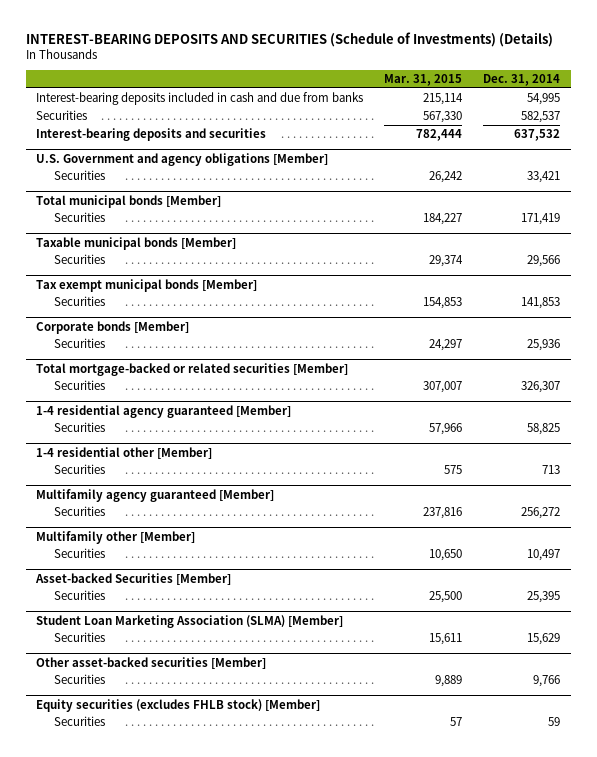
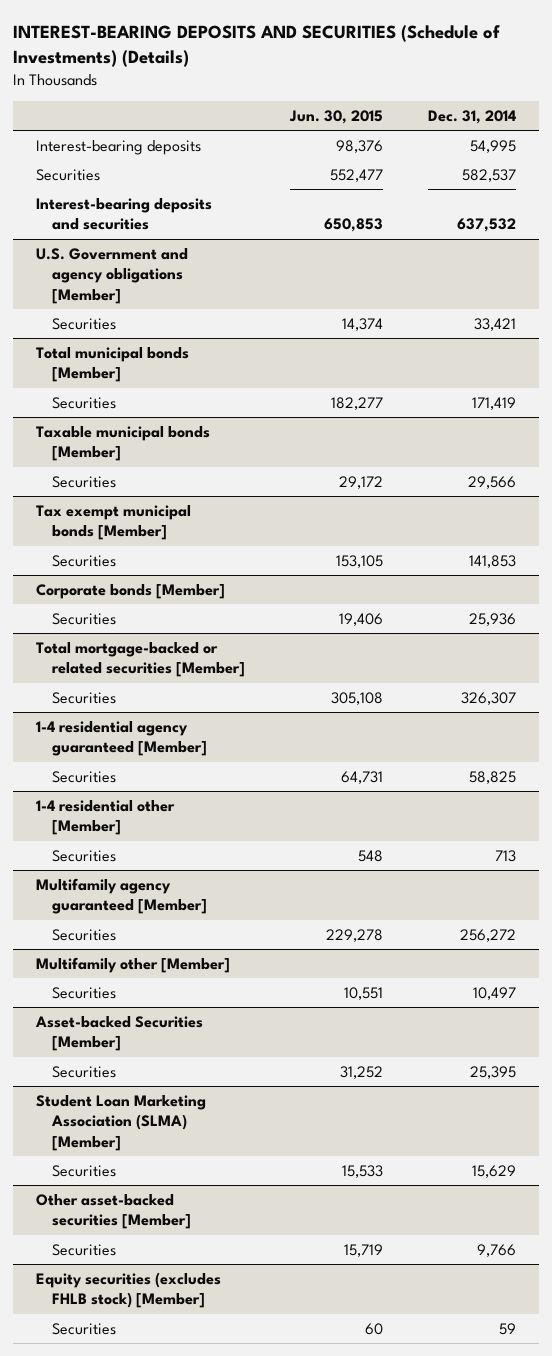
[384,74,463,87] Mar. 31, 2015 -> none
none -> [289,109,384,124] Jun. 30, 2015
[36,91,364,105] Interest-bearing deposits included in cash and due from banks -> [35,139,201,155] Interest-bearing deposits

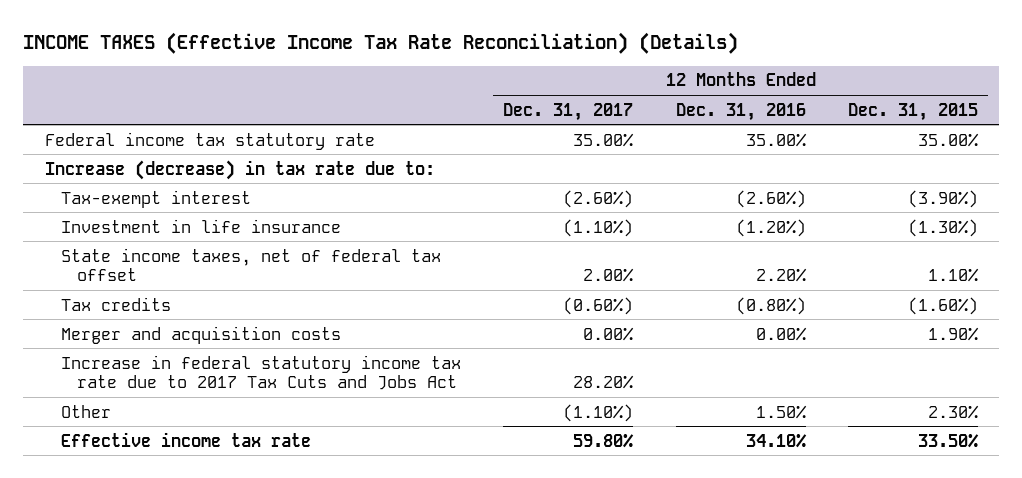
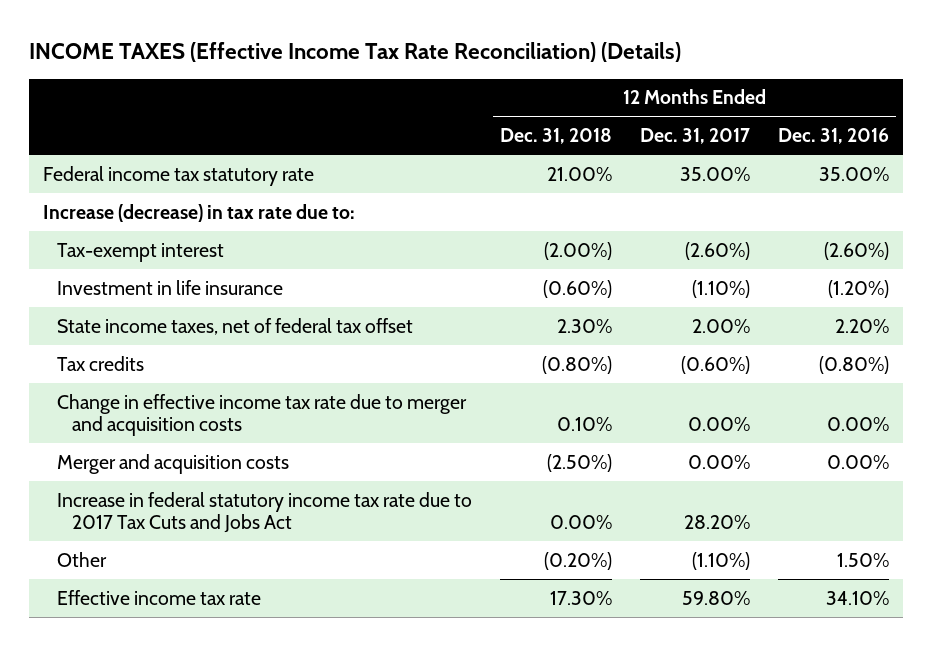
[847,102,978,121] Dec. 31, 2015 -> none
none -> [500,128,613,145] Dec. 31, 2018
none -> [57,393,468,437] Change in effective income tax rate due to merger and acquisition costs

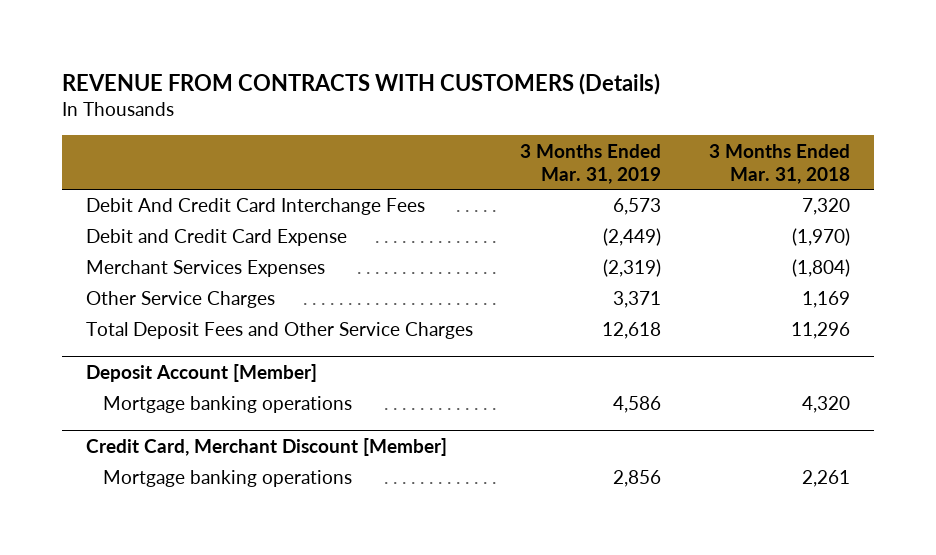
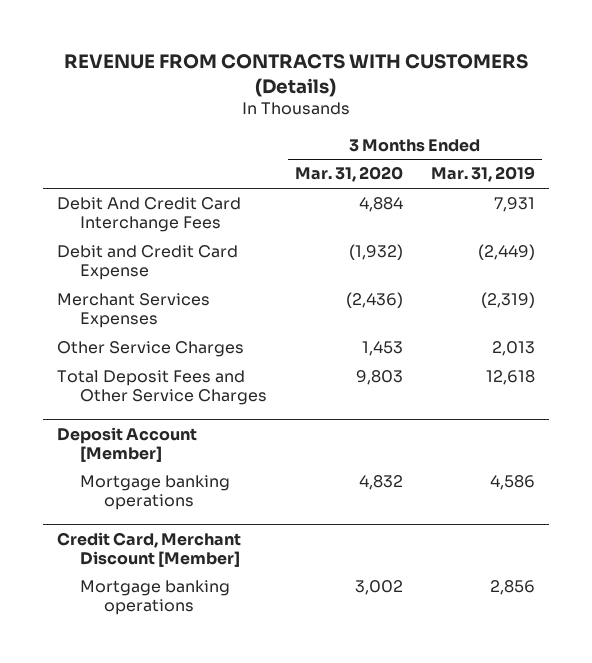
[709,143,851,184] 3 Months Ended Mar. 31, 2018 -> none
none -> [295,166,404,183] Mar. 31, 2020
[613,198,662,216] 6,573 -> [493,197,535,213] 7,931
[613,291,662,309] 3,371 -> [491,341,535,357] 2,013

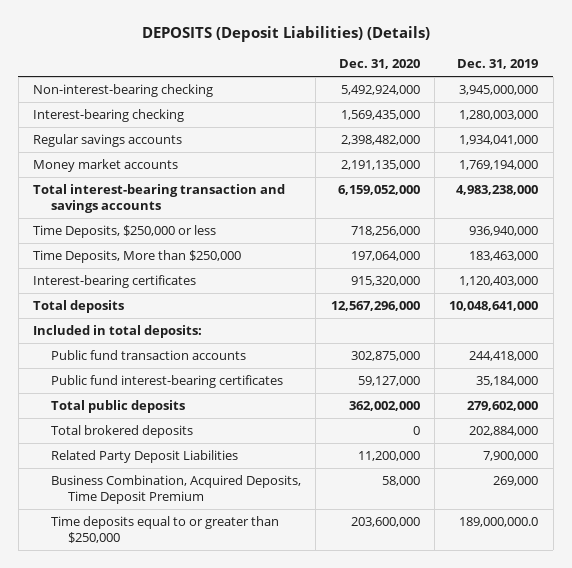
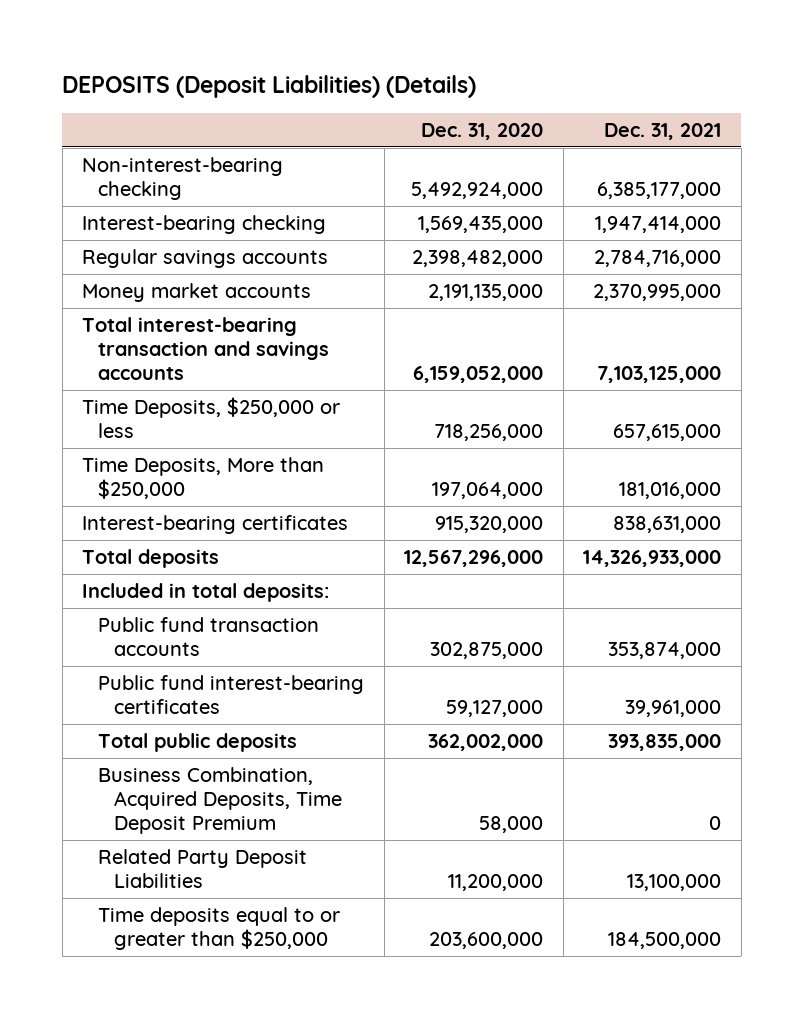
[457,59,539,70] Dec. 31, 2019 -> none
none -> [604,122,722,140] Dec. 31, 2021
[50,425,193,439] Total brokered deposits -> none
[50,450,238,464] Related Party Deposit Liabilities -> [98,849,308,889] Related Party Deposit Liabilities

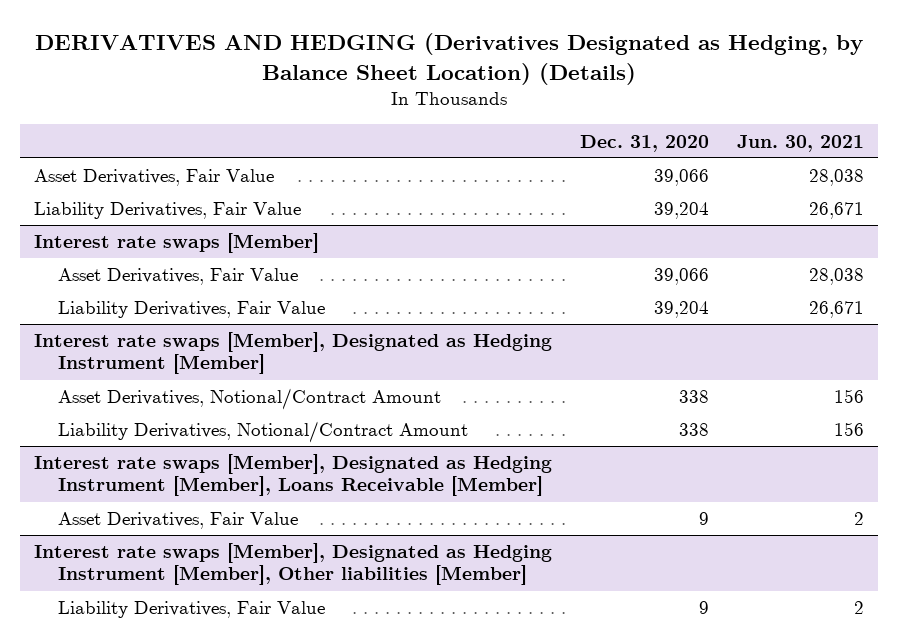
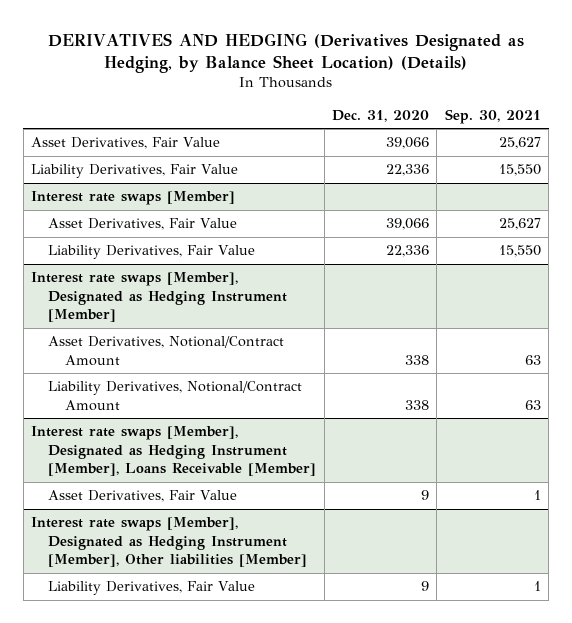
[736,134,864,152] Jun. 30, 2021 -> none
none -> [444,109,541,125] Sep. 30, 2021
[653,202,709,220] 39,204 -> [386,164,430,177] 22,336
[653,301,709,319] 39,204 -> [386,245,430,258] 22,336

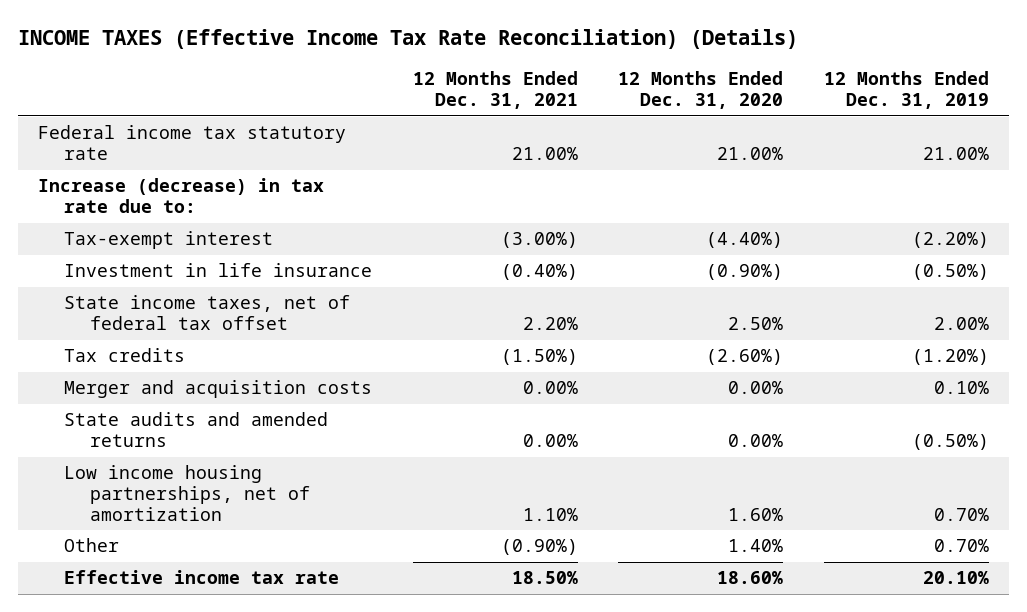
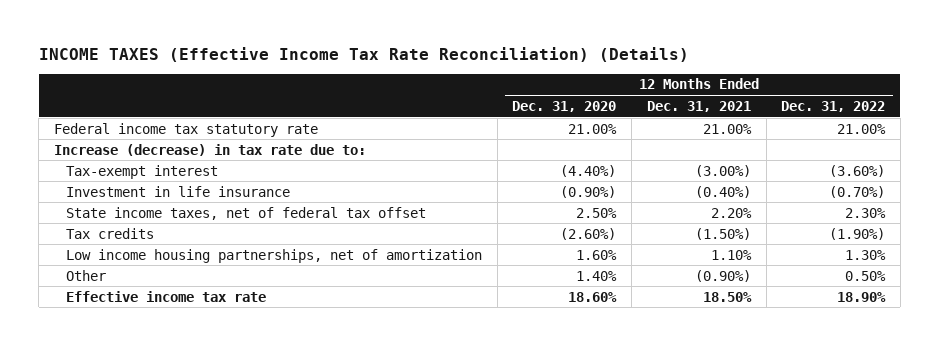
[824,71,990,110] 12 Months Ended Dec. 31, 2019 -> none
none -> [781,100,886,112] Dec. 31, 2022
[63,380,372,399] Merger and acquisition costs -> none
[63,412,328,448] State audits and amended returns -> none

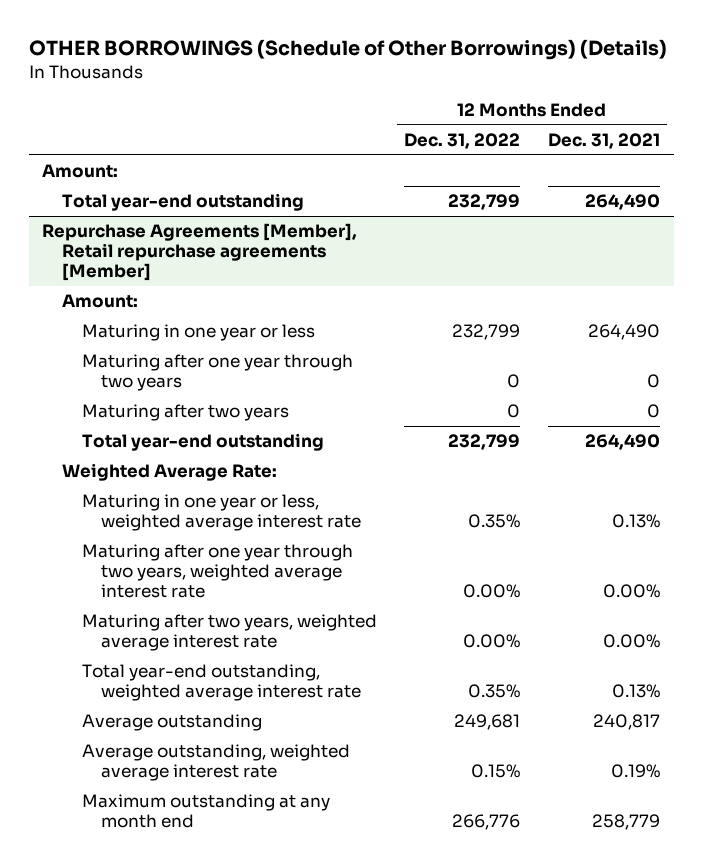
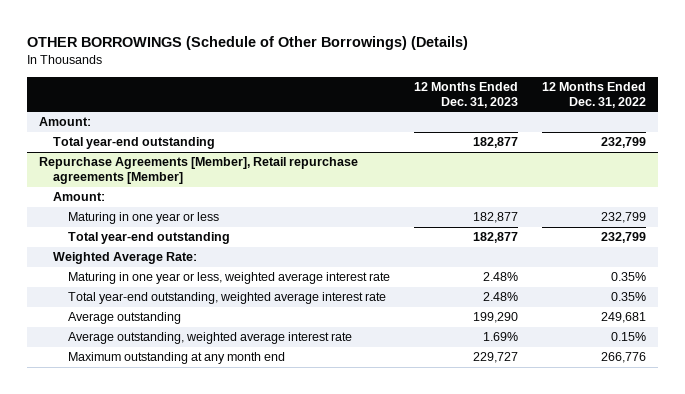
[548,132,661,149] Dec. 31, 2021 -> none
none -> [413,82,518,108] 12 Months Ended Dec. 31, 2023
[81,354,353,392] Maturing after one year through two years -> none
[81,404,289,422] Maturing after two years -> none
[81,544,353,599] Maturing after one year through two years, weighted average interest rate -> none
[81,614,377,652] Maturing after two years, weighted average interest rate -> none

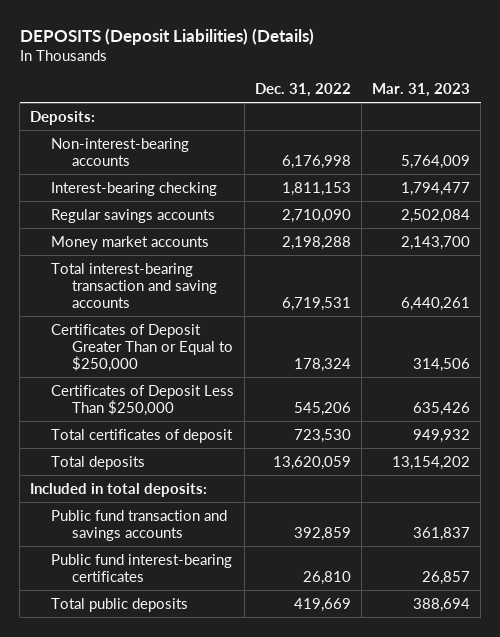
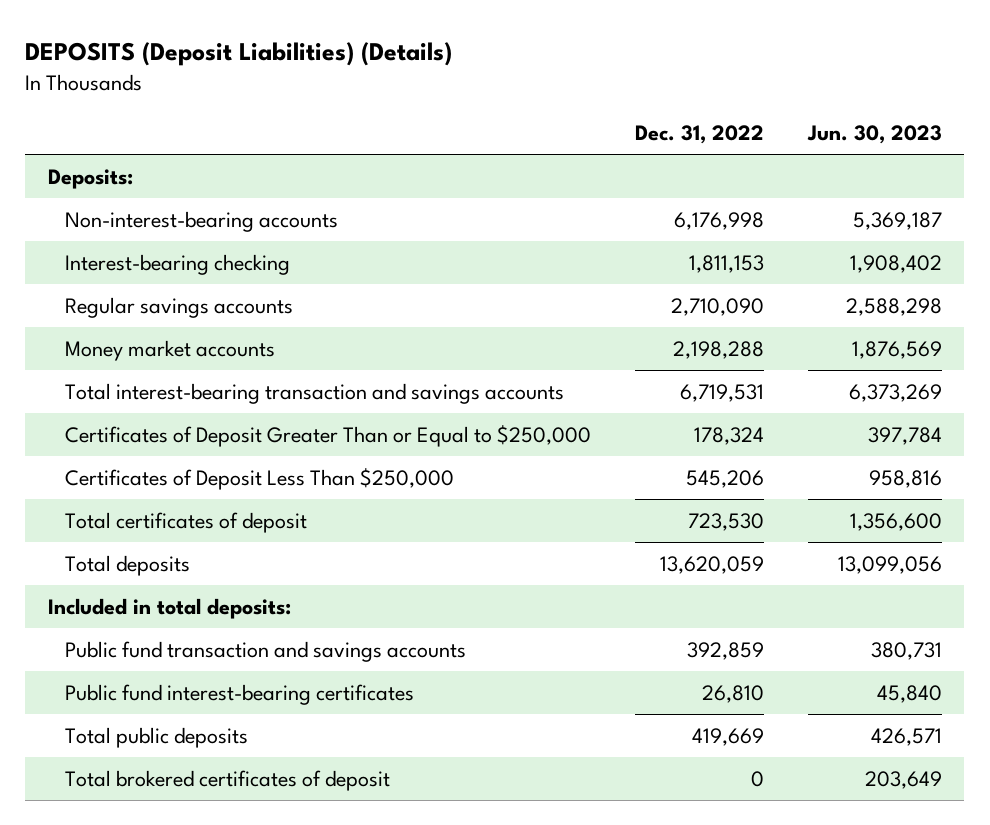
[372,83,471,98] Mar. 31, 2023 -> none
none -> [807,125,943,145] Jun. 30, 2023
[50,262,217,308] Total interest-bearing transaction and saving accounts -> [64,382,564,404] Total interest-bearing transaction and savings accounts
none -> [64,769,390,791] Total brokered certificates of deposit

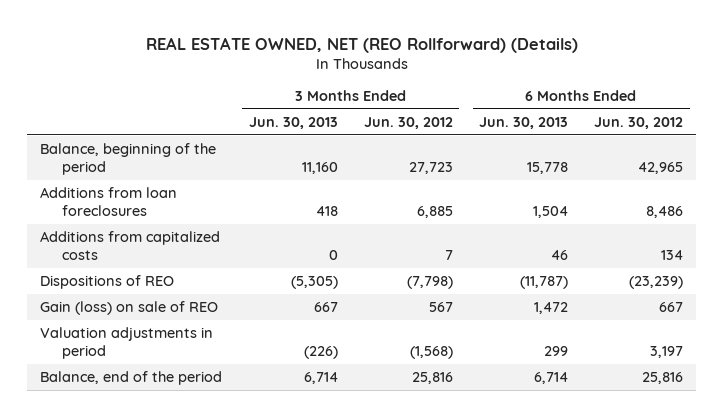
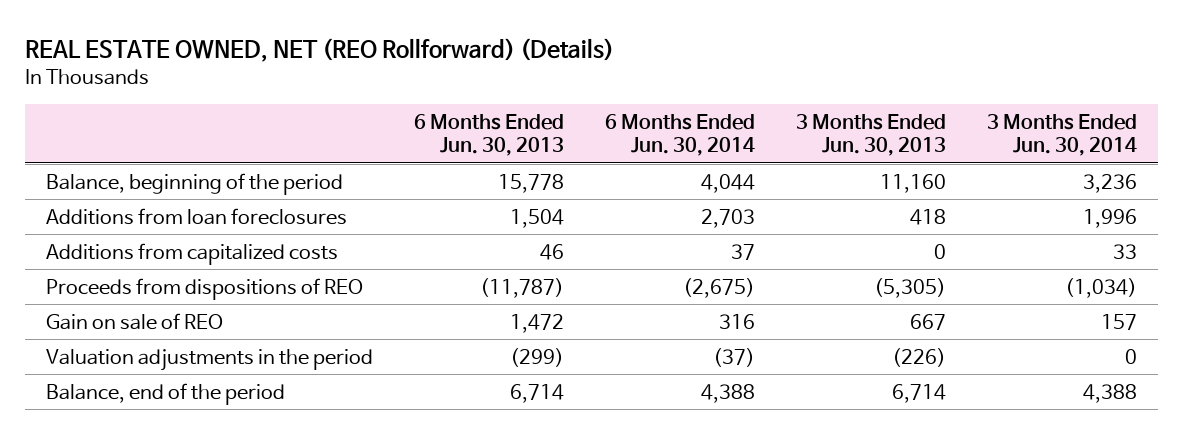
[363,116,453,129] Jun. 30, 2012 -> none
[594,116,684,129] Jun. 30, 2012 -> none
none -> [605,113,756,157] 6 Months Ended Jun. 30, 2014
none -> [987,113,1138,157] 3 Months Ended Jun. 30, 2014
[40,274,175,289] Dispositions of REO -> [45,277,363,300] Proceeds from dispositions of REO
[40,300,219,315] Gain (loss) on sale of REO -> [45,312,223,330] Gain on sale of REO
[40,326,214,359] Valuation adjustments in period -> [45,348,373,371] Valuation adjustments in the period
[544,345,569,356] 299 -> [509,347,564,367] (299)

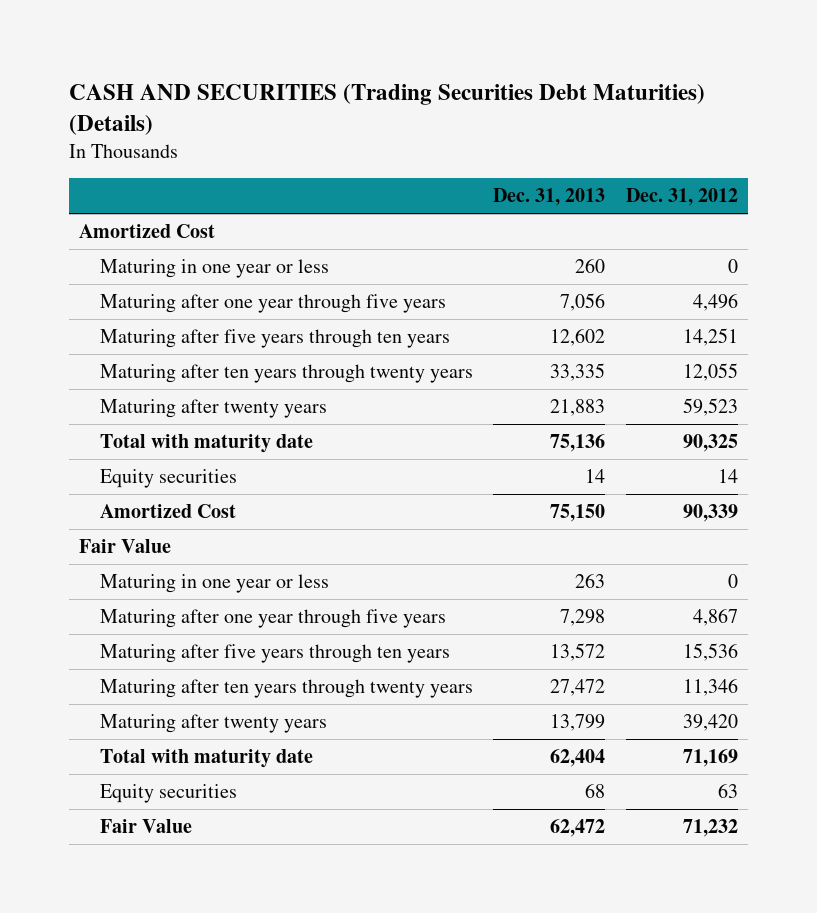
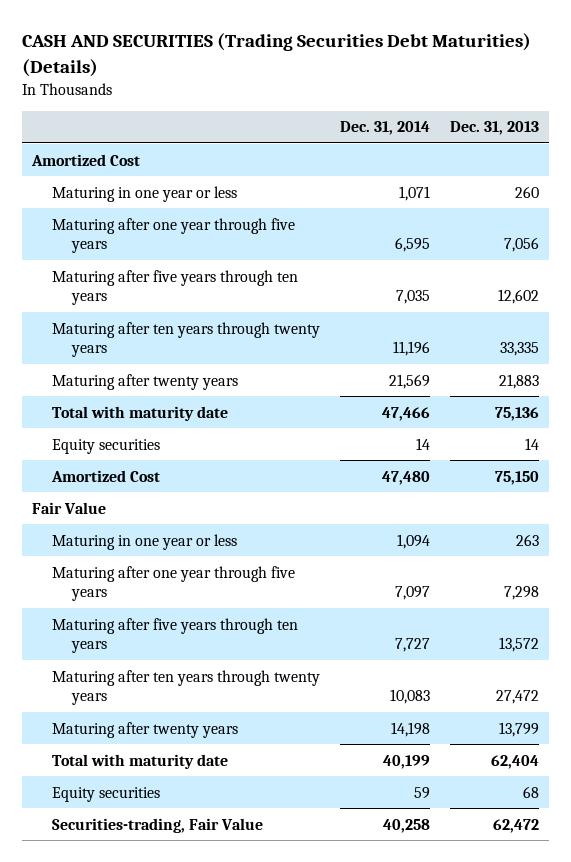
[625,188,738,207] Dec. 31, 2012 -> none
none -> [340,121,431,136] Dec. 31, 2014
[99,819,192,834] Fair Value -> [52,817,264,833] Securities-trading, Fair Value

